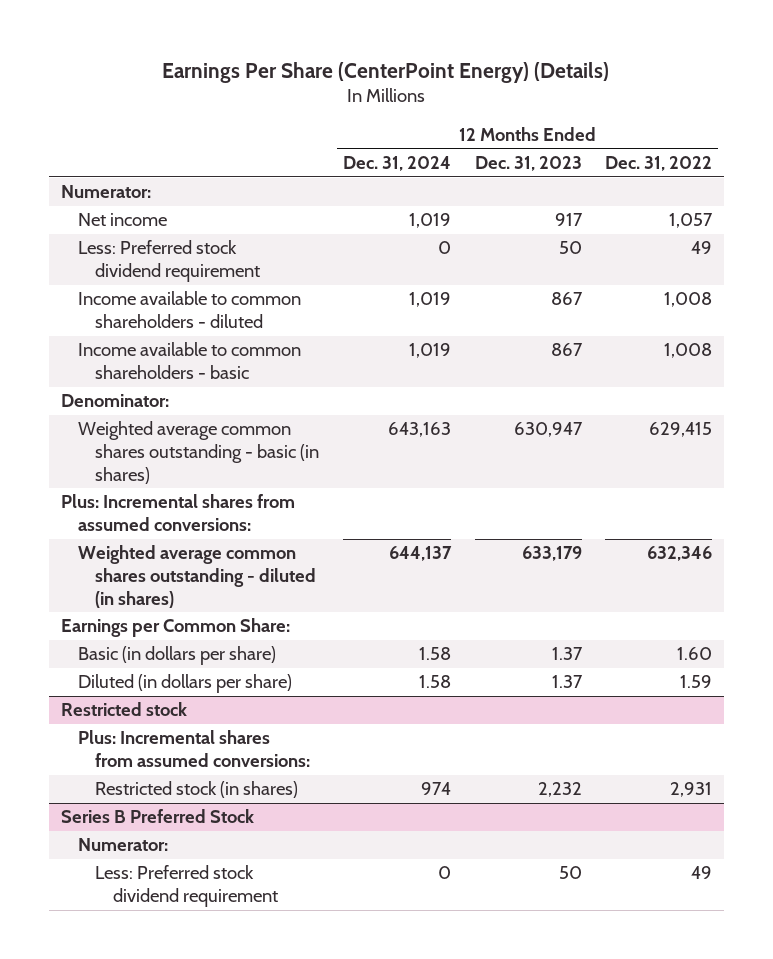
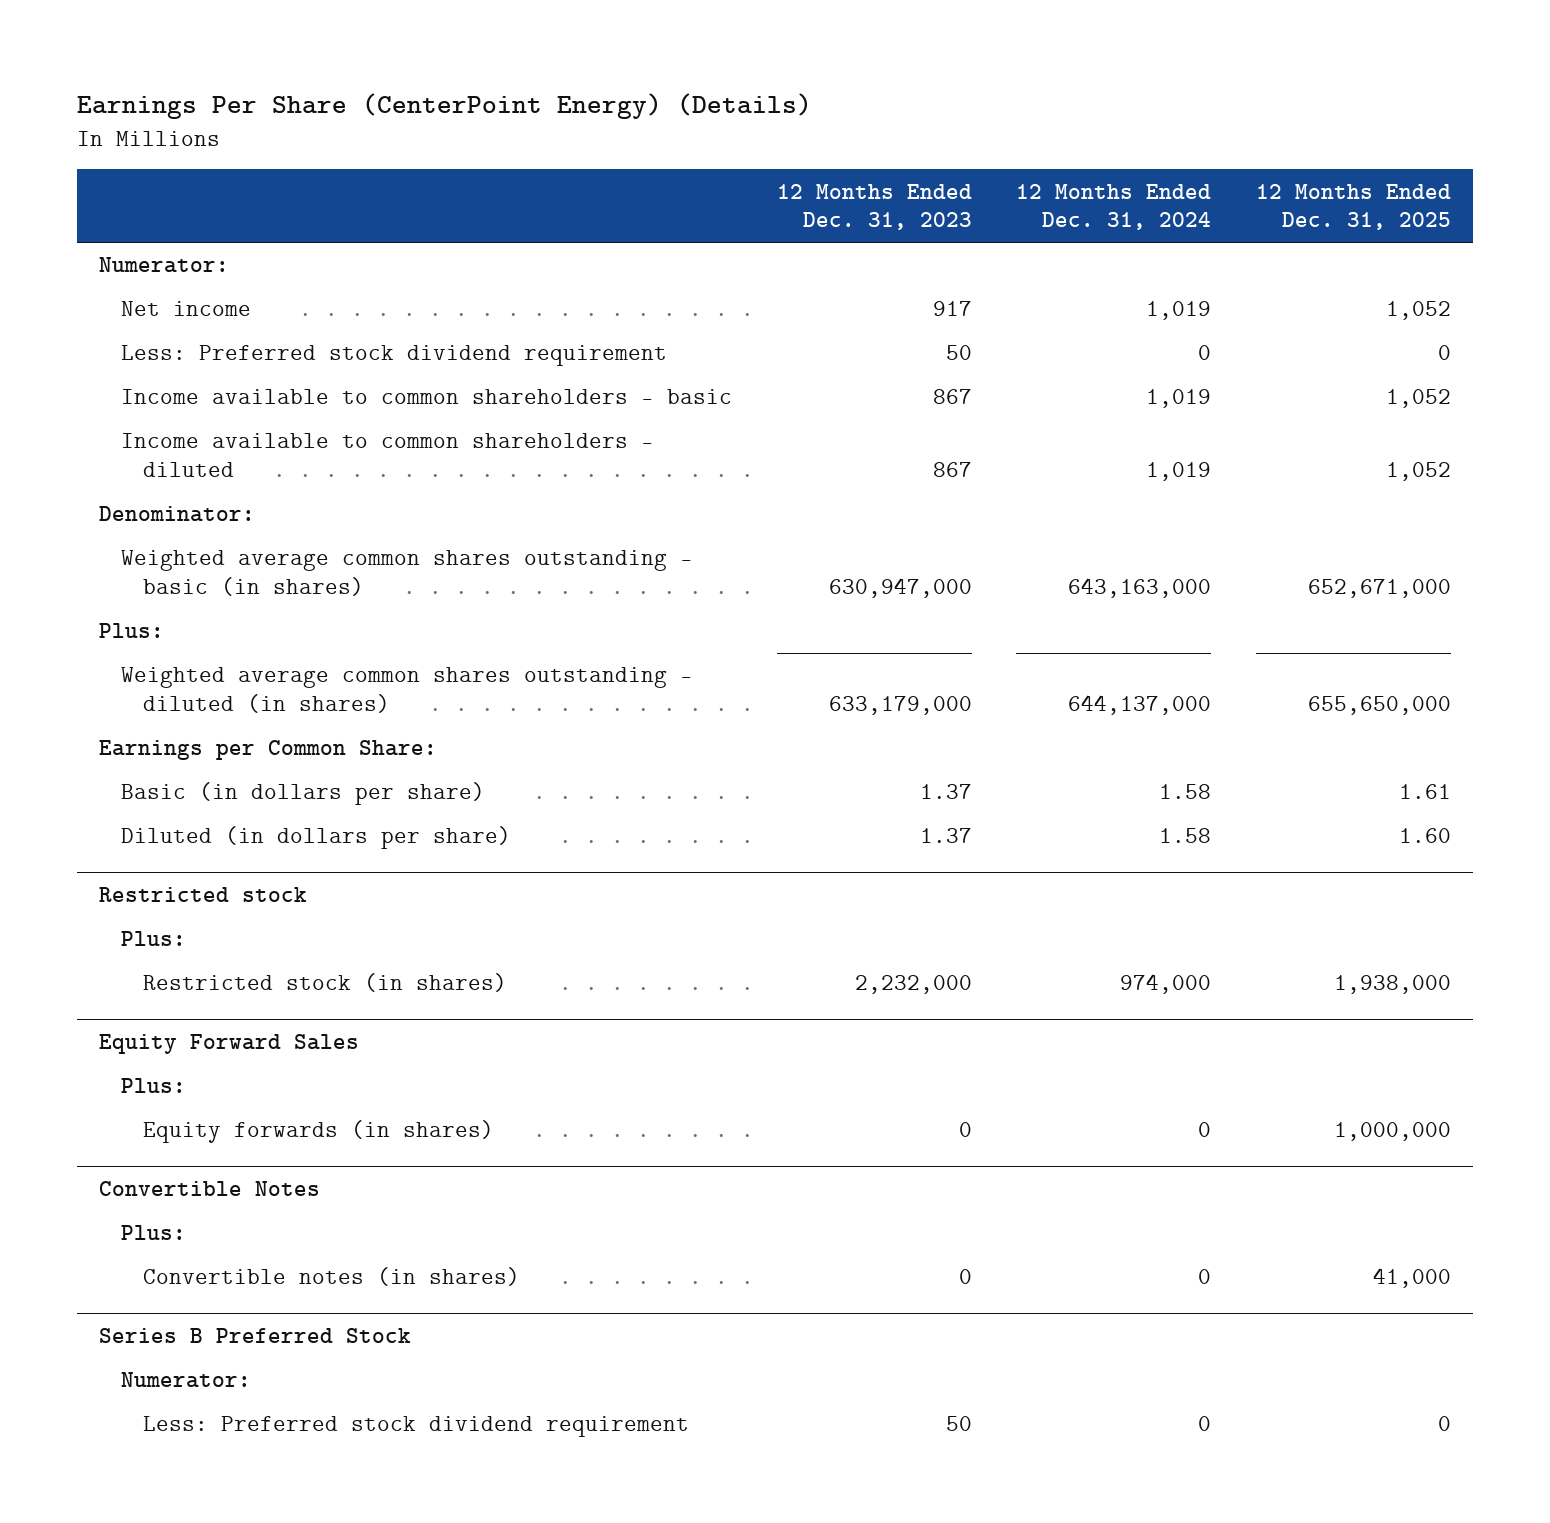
[605,156,713,172] Dec. 31, 2022 -> none
none -> [1256,183,1452,231] 12 Months Ended Dec. 31, 2025
[78,291,302,329] Income available to common shareholders - diluted -> [120,433,654,477] Income available to common shareholders - diluted
[387,422,451,438] 643,163 -> [1068,577,1212,598] 643,163,000
[513,422,583,438] 630,947 -> [828,577,972,598] 630,947,000
[60,494,295,532] Plus: Incremental shares from assumed conversions: -> [98,623,164,639] Plus:
[388,546,452,562] 644,137 -> [1068,694,1212,715] 644,137,000
[521,546,582,562] 633,179 -> [828,695,972,715] 633,179,000
[78,730,311,768] Plus: Incremental shares from assumed conversions: -> [120,931,186,947] Plus:
[420,782,451,796] 974 -> [1120,974,1212,995] 974,000
[537,782,582,798] 2,232 -> [854,975,972,995] 2,232,000
none -> [98,1033,359,1054] Equity Forward Sales
none -> [120,1078,186,1094] Plus:
none -> [142,1120,494,1144] Equity forwards (in shares)
none -> [98,1180,320,1196] Convertible Notes
none -> [120,1225,186,1241] Plus:
none -> [142,1267,520,1287] Convertible notes (in shares)

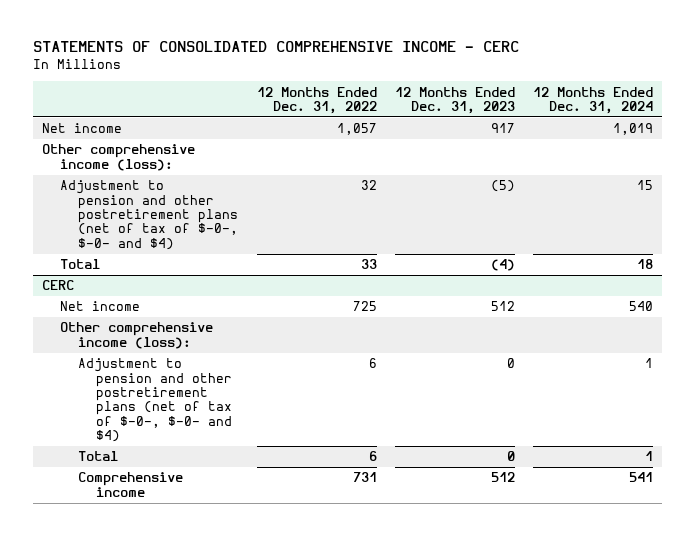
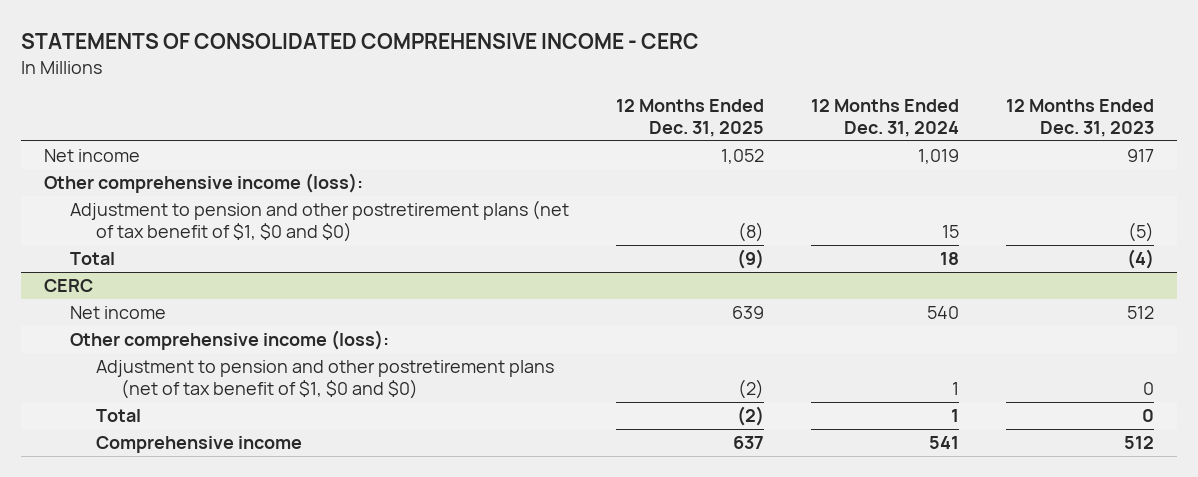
[256,86,377,114] 12 Months Ended Dec. 31, 2022 -> none
none -> [615,99,764,137] 12 Months Ended Dec. 31, 2025
[60,180,239,250] Adjustment to pension and other postretirement plans (net of tax of $-0-, $-0- and $4) -> [69,200,569,242] Adjustment to pension and other postretirement plans (net of tax benefit of $1, $0 and $0)
[78,358,233,443] Adjustment to pension and other postretirement plans (net of tax of $-0-, $-0- and $4) -> [95,360,554,399] Adjustment to pension and other postretirement plans (net of tax benefit of $1, $0 and $0)

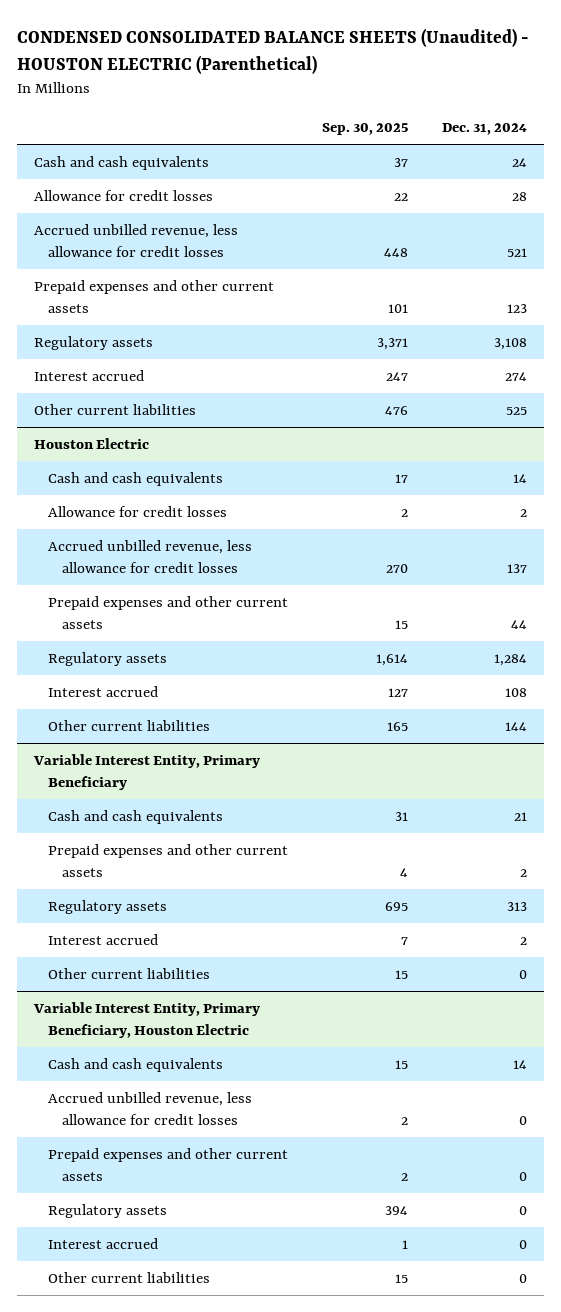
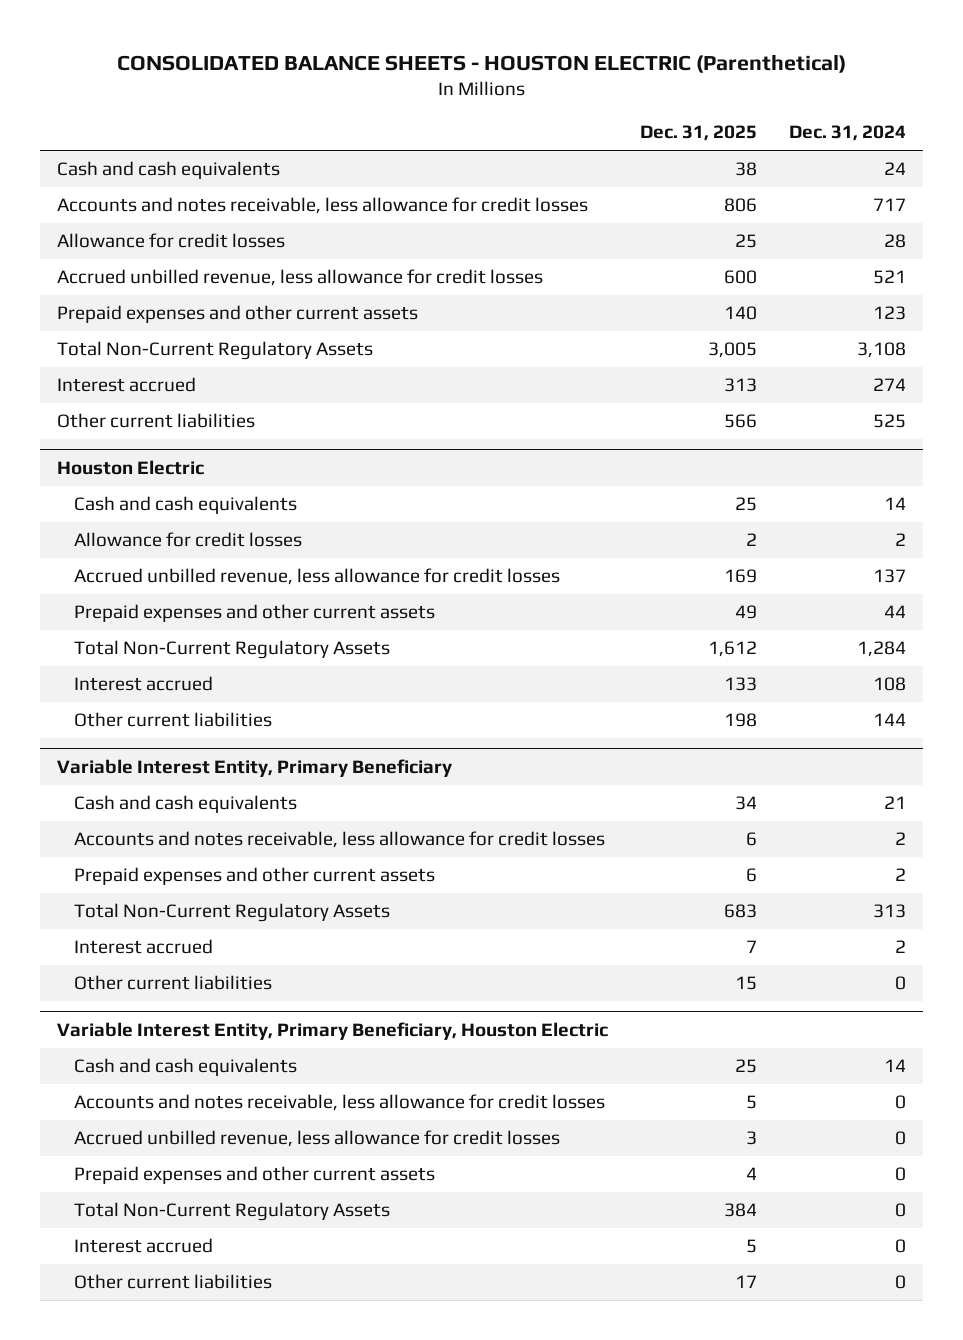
[16,28,529,74] CONDENSED CONSOLIDATED BALANCE SHEETS (Unaudited) - HOUSTON ELECTRIC (Parenthetical) -> [116,53,846,73] CONSOLIDATED BALANCE SHEETS - HOUSTON ELECTRIC (Parenthetical)
[322,122,409,135] Sep. 30, 2025 -> none
none -> [640,125,758,142] Dec. 31, 2025
none -> [56,197,588,215] Accounts and notes receivable, less allowance for credit losses
[34,336,154,351] Regulatory assets -> [56,341,373,361] Total Non-Current Regulatory Assets
[47,652,167,667] Regulatory assets -> [73,640,390,660] Total Non-Current Regulatory Assets
none -> [73,831,605,849] Accounts and notes receivable, less allowance for credit losses
[47,900,167,915] Regulatory assets -> [73,903,390,923] Total Non-Current Regulatory Assets
none -> [73,1094,605,1112] Accounts and notes receivable, less allowance for credit losses
[47,1204,167,1219] Regulatory assets -> [73,1202,390,1222] Total Non-Current Regulatory Assets

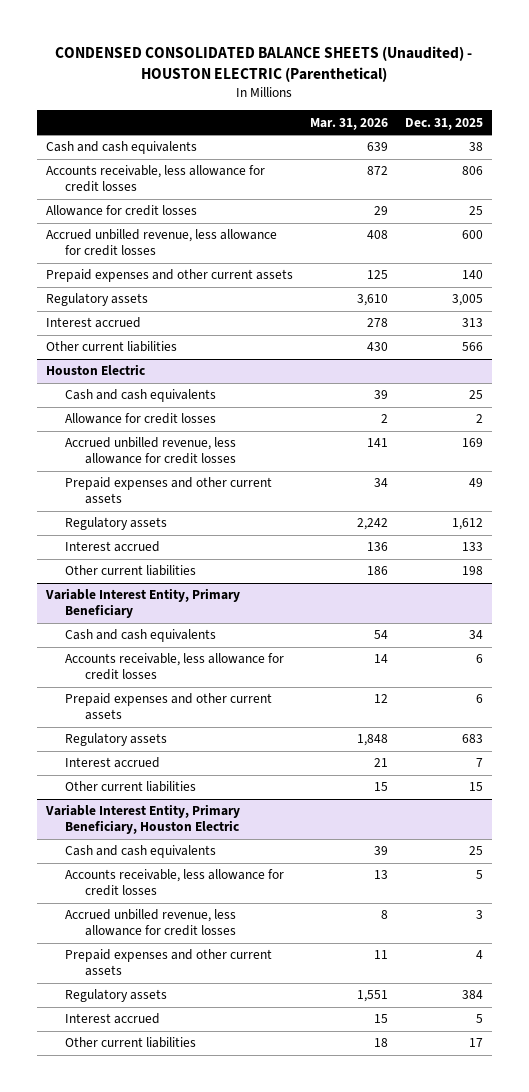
[116,53,846,73] CONSOLIDATED BALANCE SHEETS - HOUSTON ELECTRIC (Parenthetical) -> [55,45,473,82] CONDENSED CONSOLIDATED BALANCE SHEETS (Unaudited) - HOUSTON ELECTRIC (Parenthetical)
[789,125,907,142] Dec. 31, 2024 -> none
none -> [309,117,388,130] Mar. 31, 2026
[56,197,588,215] Accounts and notes receivable, less allowance for credit losses -> [45,165,265,193] Accounts receivable, less allowance for credit losses
[56,341,373,361] Total Non-Current Regulatory Assets -> [45,293,148,307] Regulatory assets
[73,640,390,660] Total Non-Current Regulatory Assets -> [65,517,168,531] Regulatory assets
[73,831,605,849] Accounts and notes receivable, less allowance for credit losses -> [65,653,285,681] Accounts receivable, less allowance for credit losses
[73,903,390,923] Total Non-Current Regulatory Assets -> [65,733,168,747] Regulatory assets
[73,1094,605,1112] Accounts and notes receivable, less allowance for credit losses -> [65,869,285,897] Accounts receivable, less allowance for credit losses
[73,1202,390,1222] Total Non-Current Regulatory Assets -> [65,989,168,1003] Regulatory assets

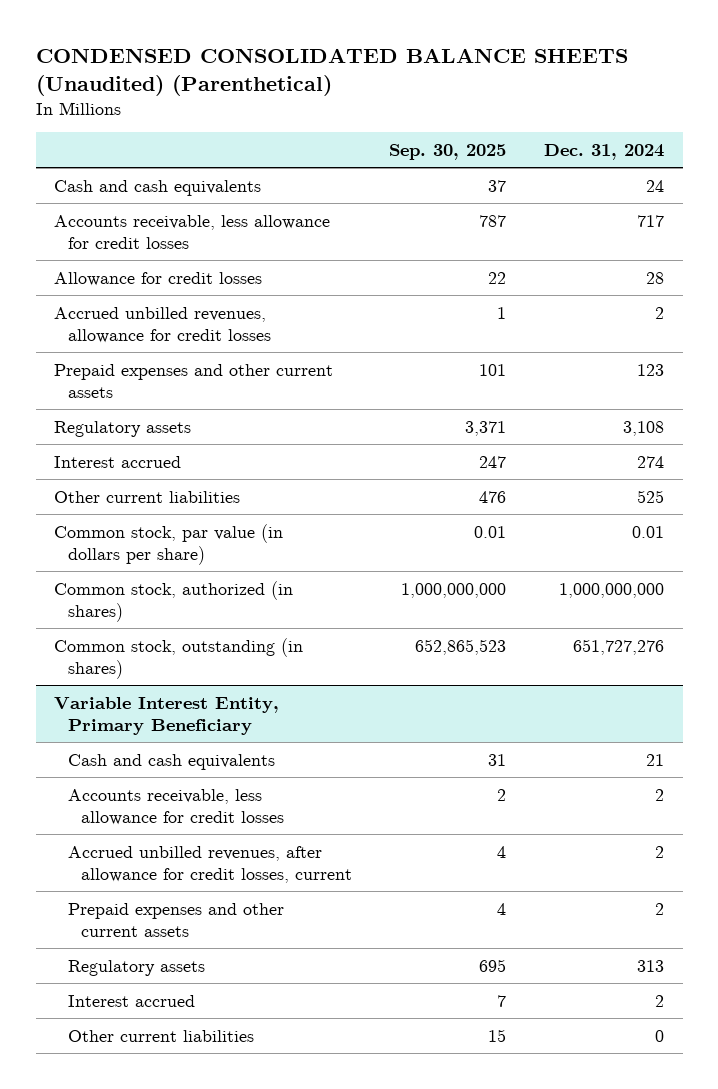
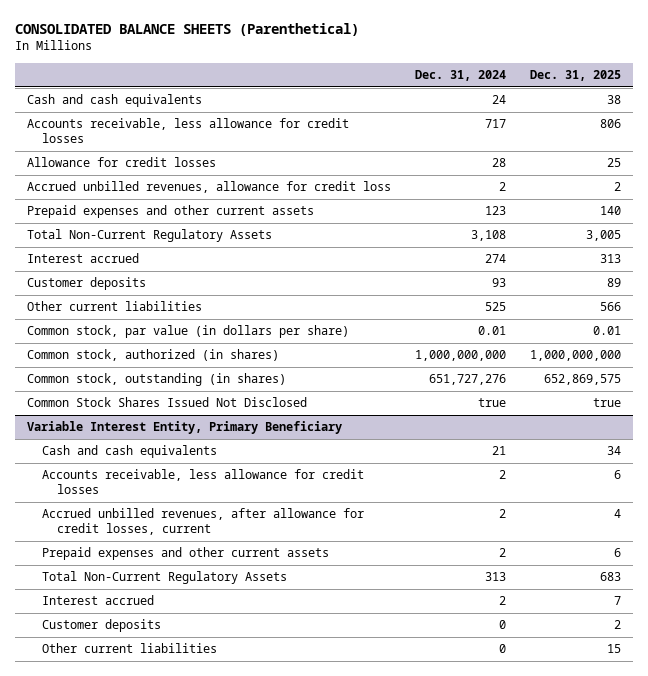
[35,48,628,96] CONDENSED CONSOLIDATED BALANCE SHEETS (Unaudited) (Parenthetical) -> [15,22,360,36] CONSOLIDATED BALANCE SHEETS (Parenthetical)
[389,143,507,160] Sep. 30, 2025 -> none
none -> [530,69,622,81] Dec. 31, 2025
[54,306,271,344] Accrued unbilled revenues, allowance for credit losses -> [27,181,392,194] Accrued unbilled revenues, allowance for credit loss
[54,420,192,437] Regulatory assets -> [27,229,273,243] Total Non-Current Regulatory Assets
none -> [27,277,147,291] Customer deposits
none -> [27,397,308,408] Common Stock Shares Issued Not Disclosed
[67,959,205,976] Regulatory assets -> [41,571,287,585] Total Non-Current Regulatory Assets
none -> [41,619,161,633] Customer deposits

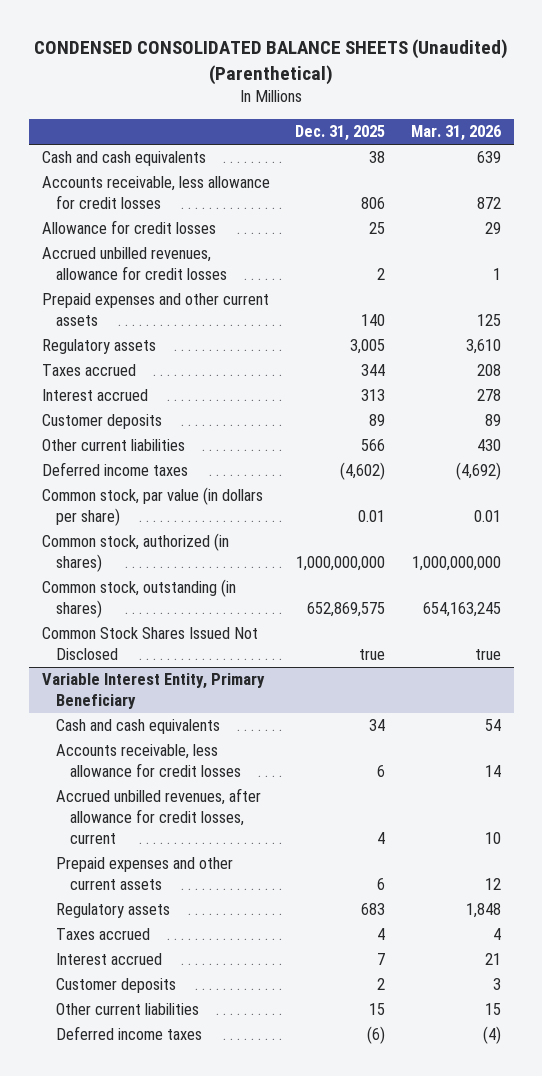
[15,22,360,36] CONSOLIDATED BALANCE SHEETS (Parenthetical) -> [34,39,509,86] CONDENSED CONSOLIDATED BALANCE SHEETS (Unaudited) (Parenthetical)
[415,69,507,81] Dec. 31, 2024 -> none
none -> [410,125,501,142] Mar. 31, 2026
[27,181,392,194] Accrued unbilled revenues, allowance for credit loss -> [41,247,227,281] Accrued unbilled revenues, allowance for credit losses
[27,229,273,243] Total Non-Current Regulatory Assets -> [41,339,156,355] Regulatory assets
none -> [41,364,136,377] Taxes accrued
none -> [41,462,188,477] Deferred income taxes
[41,571,287,585] Total Non-Current Regulatory Assets -> [55,903,170,919] Regulatory assets
none -> [55,928,150,941] Taxes accrued
none -> [55,1026,202,1041] Deferred income taxes

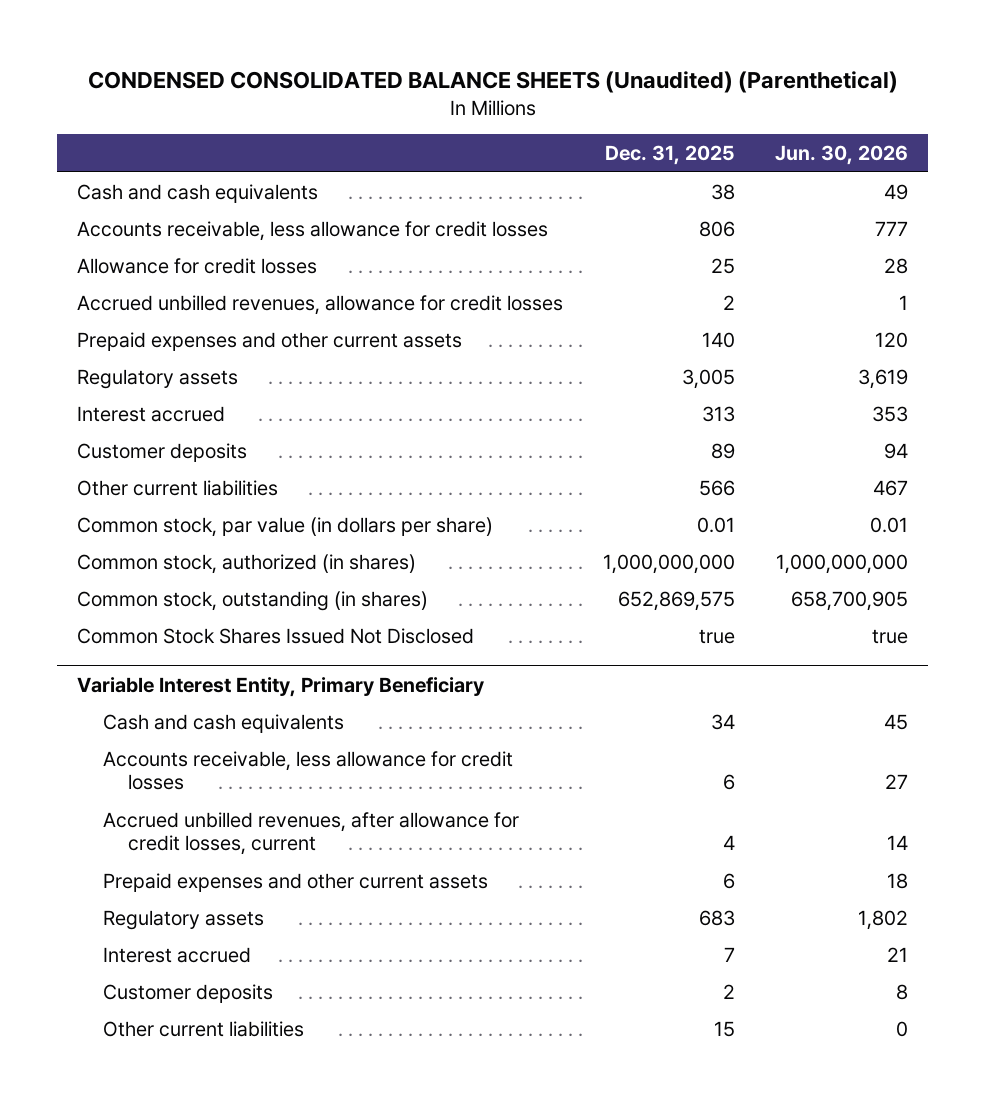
[410,125,501,142] Mar. 31, 2026 -> none
none -> [775,145,909,166] Jun. 30, 2026
[41,364,136,377] Taxes accrued -> none
[41,462,188,477] Deferred income taxes -> none
[55,928,150,941] Taxes accrued -> none
[55,1026,202,1041] Deferred income taxes -> none

